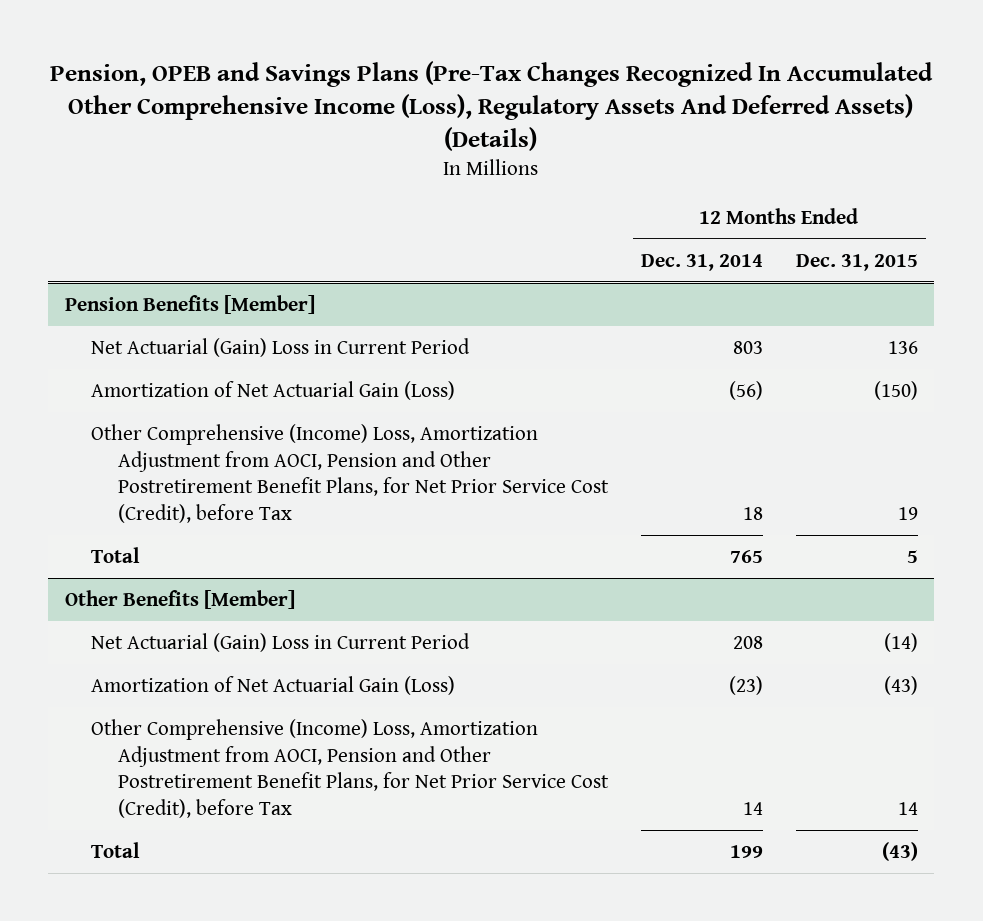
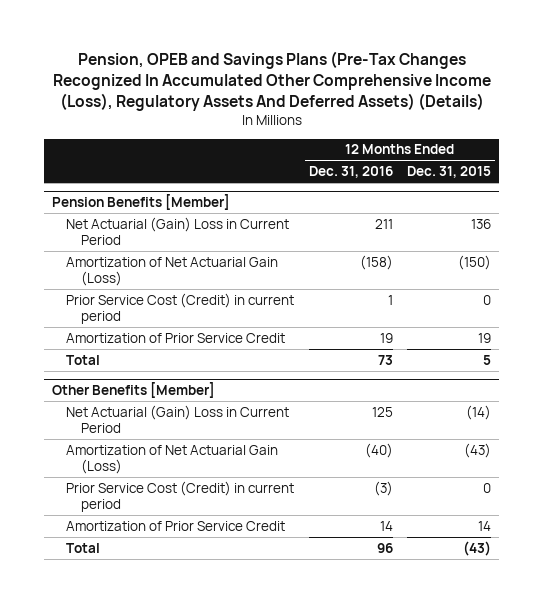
[640,253,763,271] Dec. 31, 2014 -> none
none -> [308,166,393,179] Dec. 31, 2016
none -> [66,292,295,325] Prior Service Cost (Credit) in current period
[91,423,609,523] Other Comprehensive (Income) Loss, Amortization Adjustment from AOCI, Pension and Other Postretirement Benefit Plans, for Net Prior Service Cost (Credit), before Tax -> [66,332,286,343] Amortization of Prior Service Credit
none -> [66,480,295,513] Prior Service Cost (Credit) in current period
[91,718,609,818] Other Comprehensive (Income) Loss, Amortization Adjustment from AOCI, Pension and Other Postretirement Benefit Plans, for Net Prior Service Cost (Credit), before Tax -> [66,520,286,531] Amortization of Prior Service Credit

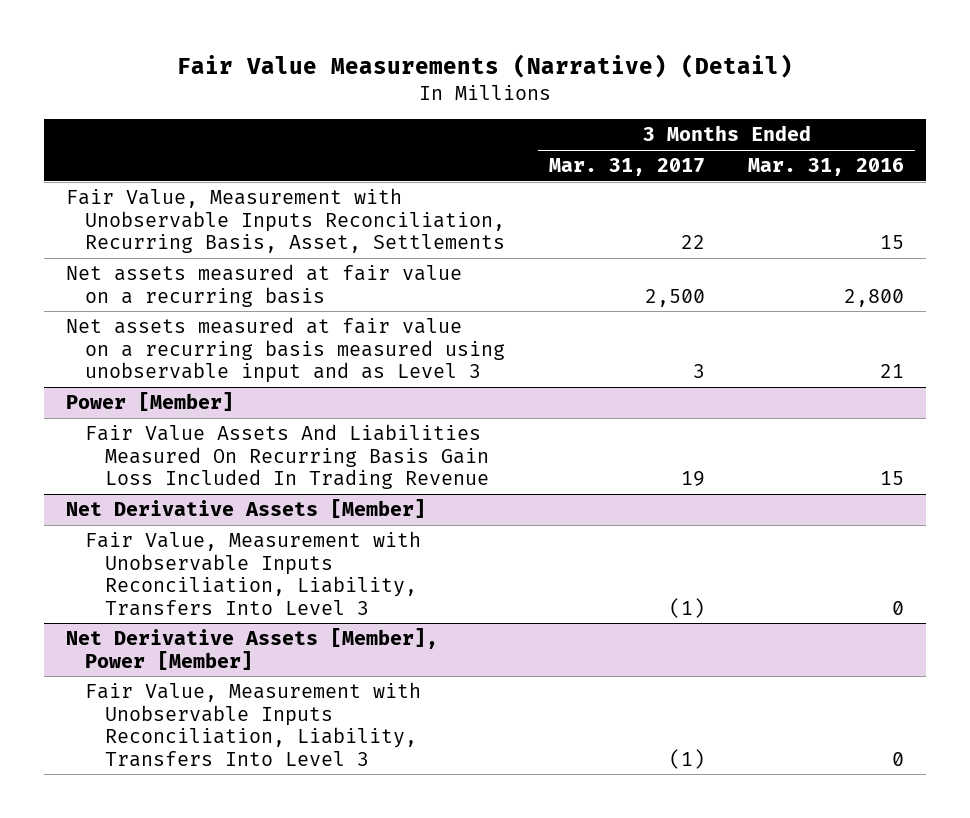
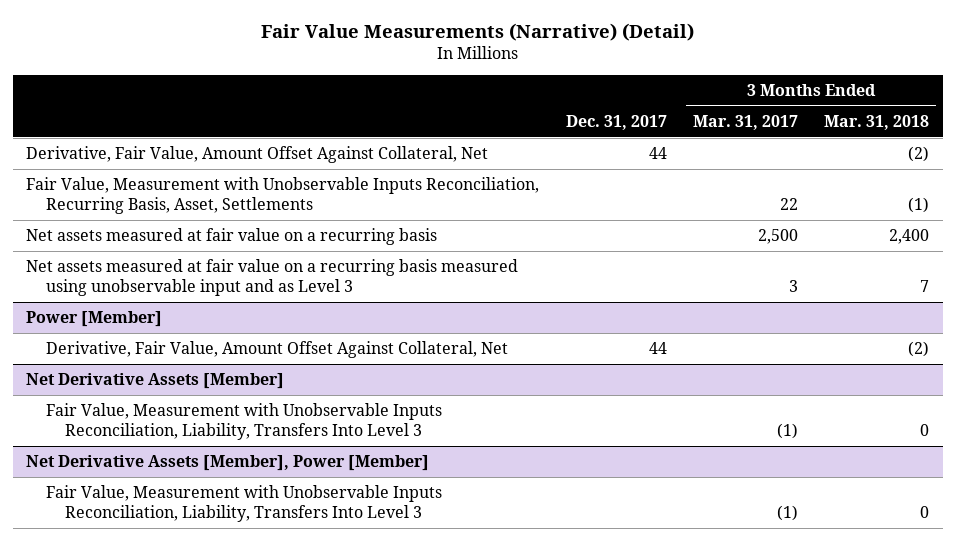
[748,158,905,177] Mar. 31, 2016 -> none
none -> [565,115,667,131] Dec. 31, 2017
none -> [824,115,930,131] Mar. 31, 2018
none -> [26,146,489,164] Derivative, Fair Value, Amount Offset Against Collateral, Net
[85,424,489,490] Fair Value Assets And Liabilities Measured On Recurring Basis Gain Loss Included In Trading Revenue -> none
none -> [45,341,508,359] Derivative, Fair Value, Amount Offset Against Collateral, Net

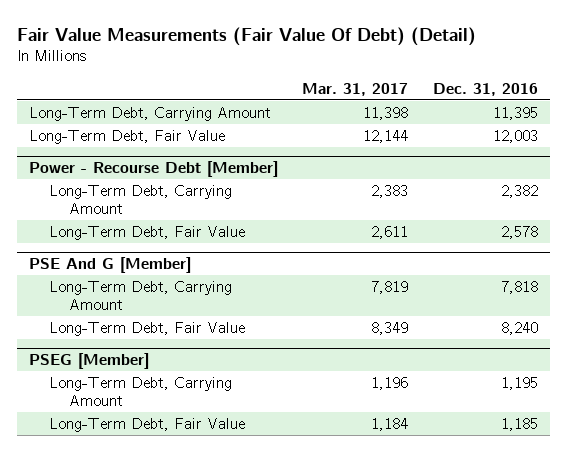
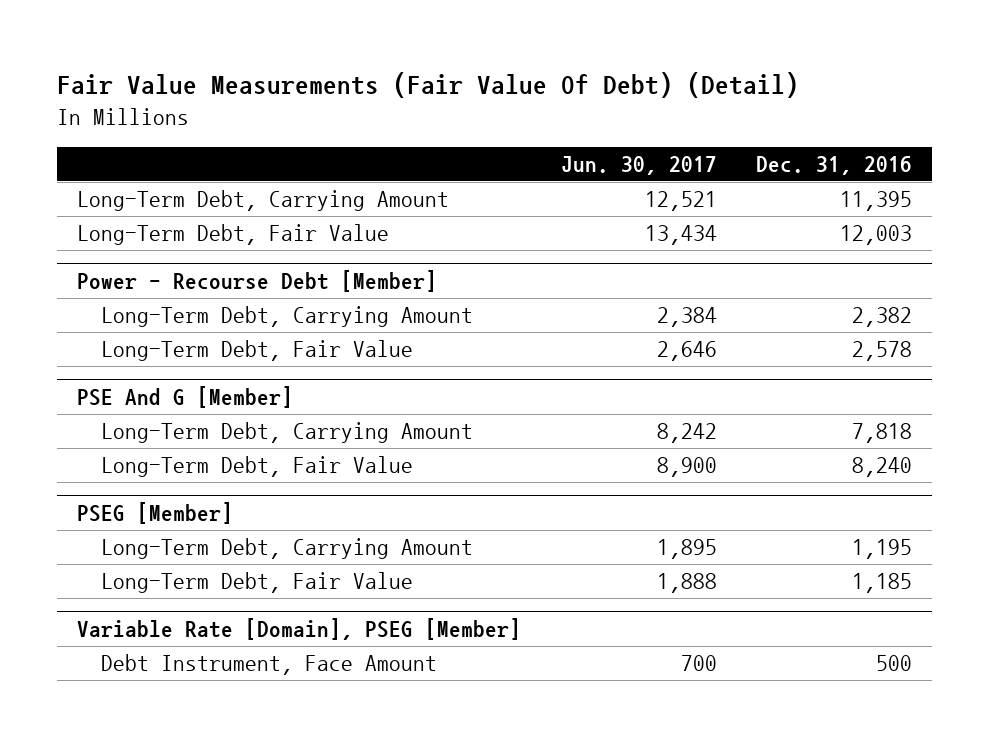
[302,82,409,96] Mar. 31, 2017 -> none
none -> [560,156,717,176] Jun. 30, 2017
none -> [77,618,522,641] Variable Rate [Domain], PSEG [Member]
none -> [100,654,437,676] Debt Instrument, Face Amount

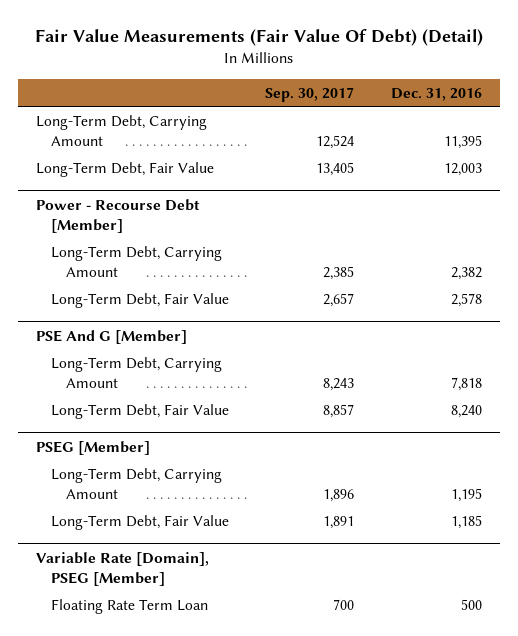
[560,156,717,176] Jun. 30, 2017 -> none
none -> [265,86,355,102] Sep. 30, 2017
[100,654,437,676] Debt Instrument, Face Amount -> [50,598,208,614] Floating Rate Term Loan

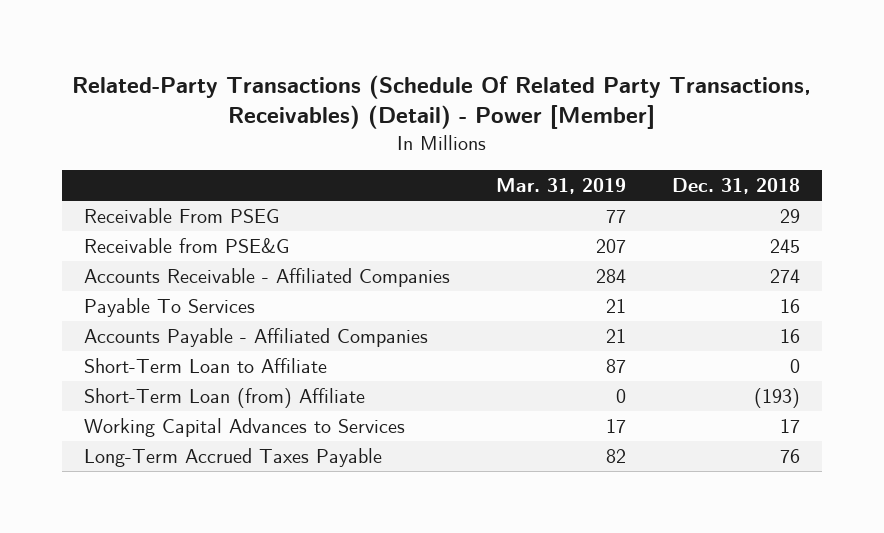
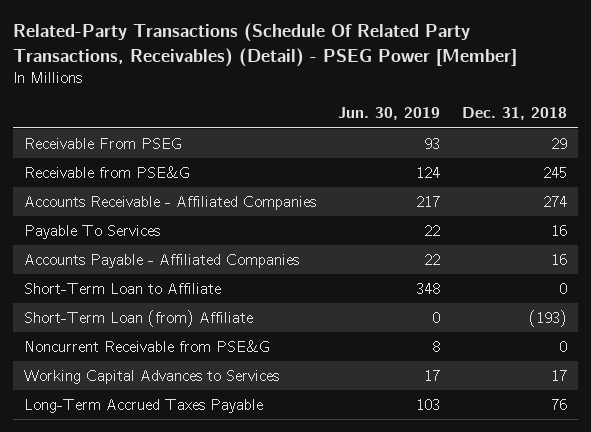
[72,74,812,130] Related-Party Transactions (Schedule Of Related Party Transactions, Receivables) (Detail) - Power [Member] -> [12,23,517,67] Related-Party Transactions (Schedule Of Related Party Transactions, Receivables) (Detail) - PSEG Power [Member]
[496,178,627,195] Mar. 31, 2019 -> none
none -> [338,107,441,121] Jun. 30, 2019
none -> [23,339,270,352] Noncurrent Receivable from PSE&G

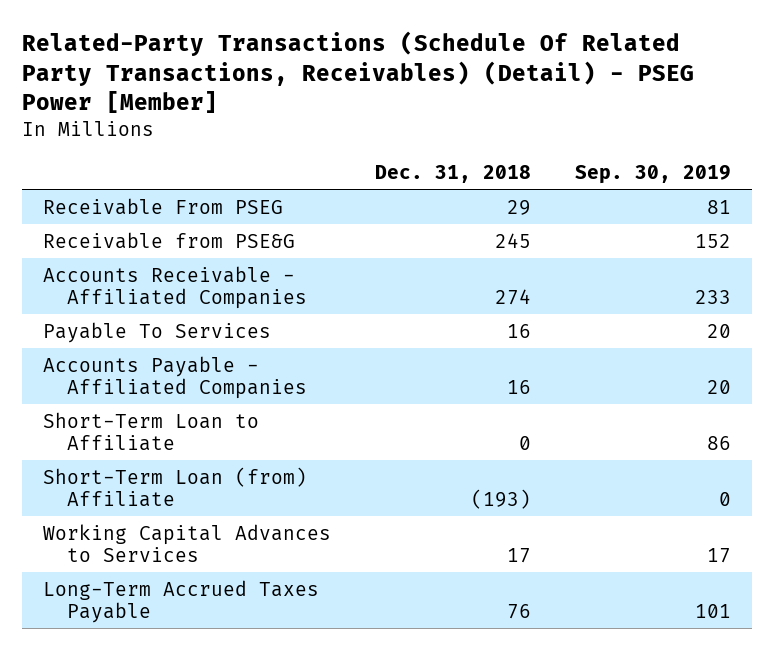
[338,107,441,121] Jun. 30, 2019 -> none
none -> [574,164,731,184] Sep. 30, 2019
[23,339,270,352] Noncurrent Receivable from PSE&G -> none

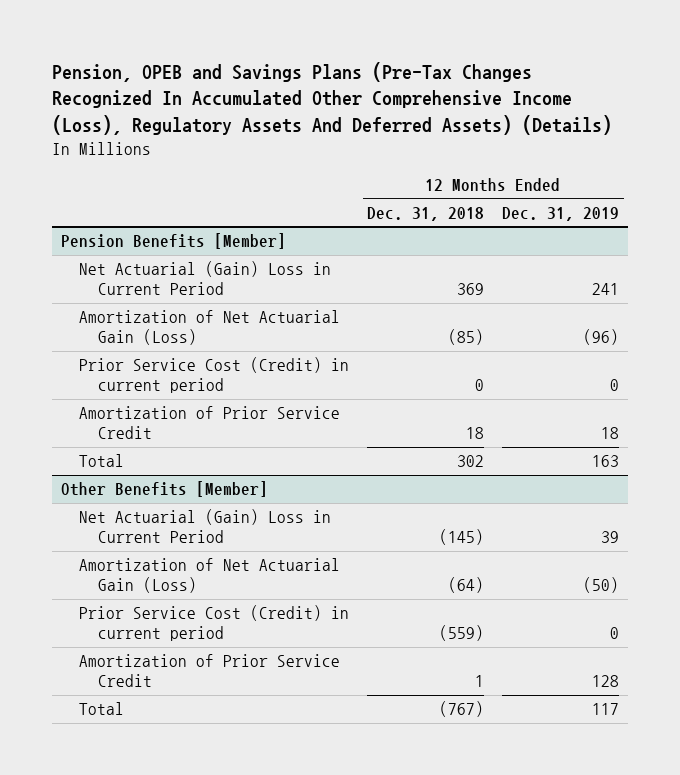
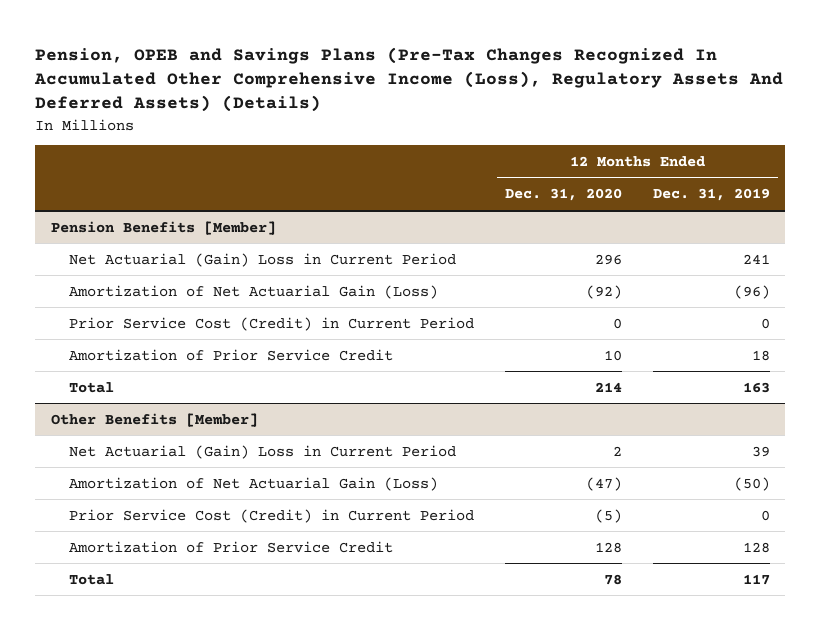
[367,206,485,221] Dec. 31, 2018 -> none
none -> [505,188,623,202] Dec. 31, 2020
[79,357,350,394] Prior Service Cost (Credit) in current period -> [69,316,475,331] Prior Service Cost (Credit) in Current Period
[79,605,350,642] Prior Service Cost (Credit) in current period -> [69,508,475,523] Prior Service Cost (Credit) in Current Period

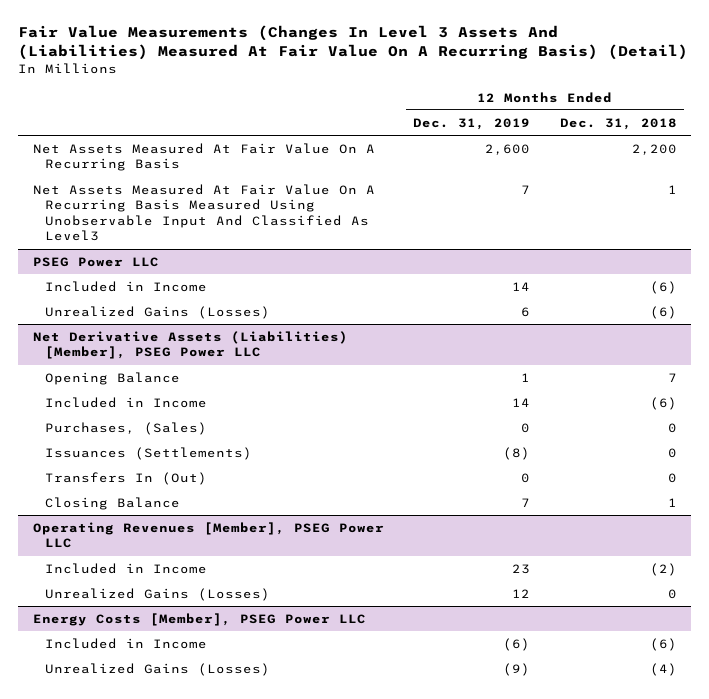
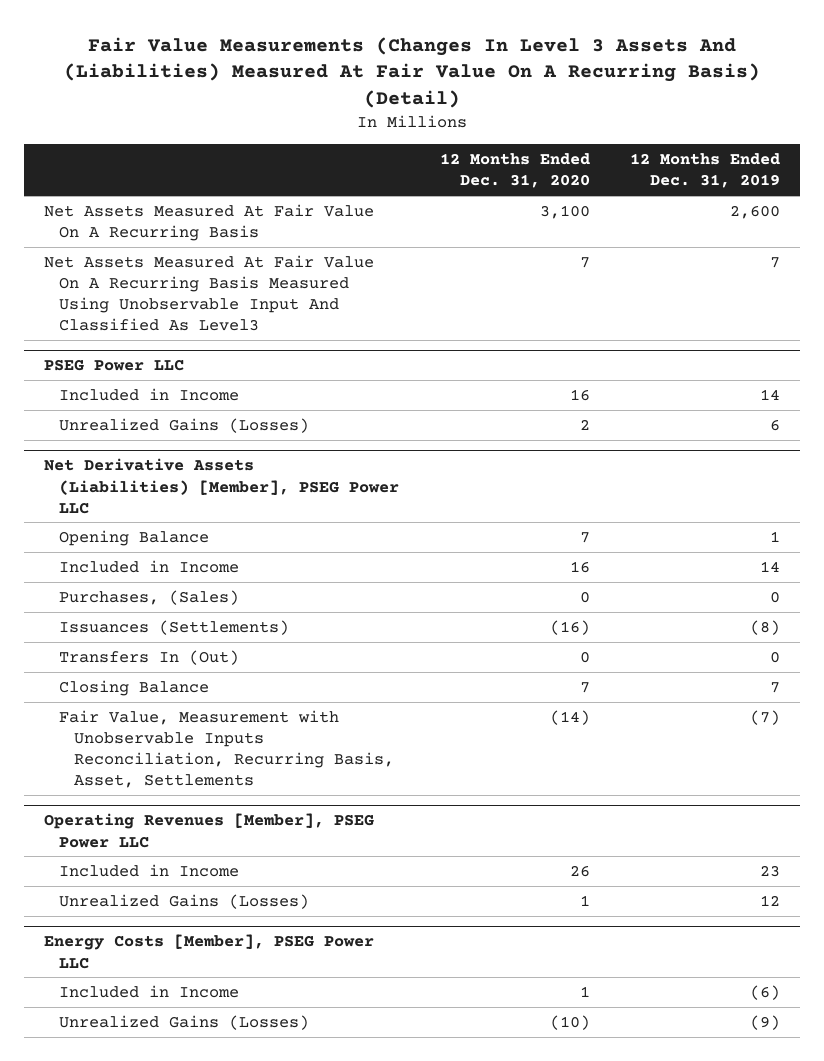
[559,117,677,130] Dec. 31, 2018 -> none
none -> [439,153,590,189] 12 Months Ended Dec. 31, 2020
none -> [59,709,395,789] Fair Value, Measurement with Unobservable Inputs Reconciliation, Recurring Basis, Asset, Settlements

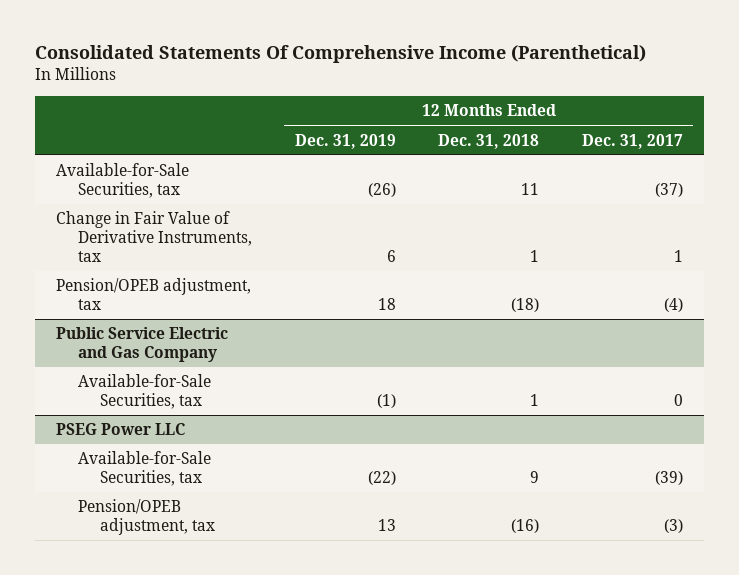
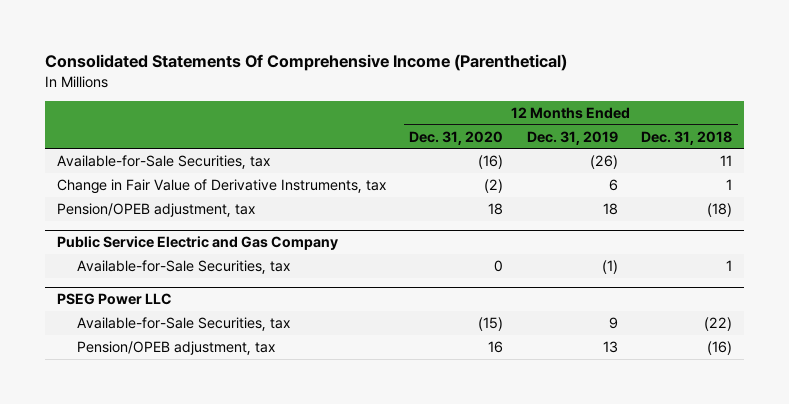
[581,133,683,149] Dec. 31, 2017 -> none
none -> [409,130,504,145] Dec. 31, 2020
[367,471,396,486] (22) -> [608,316,618,329] 9
[530,471,540,484] 9 -> [704,316,733,331] (22)

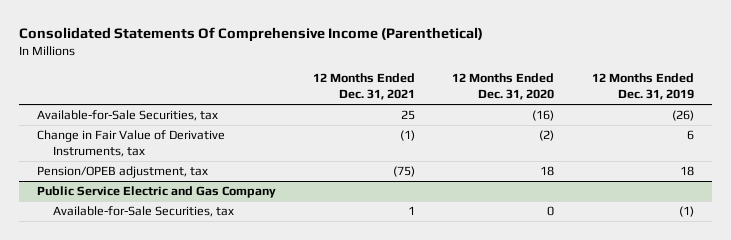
[641,130,733,145] Dec. 31, 2018 -> none
none -> [313,73,416,101] 12 Months Ended Dec. 31, 2021
[56,292,172,305] PSEG Power LLC -> none
[76,316,290,331] Available-for-Sale Securities, tax -> none
[76,340,275,355] Pension/OPEB adjustment, tax -> none

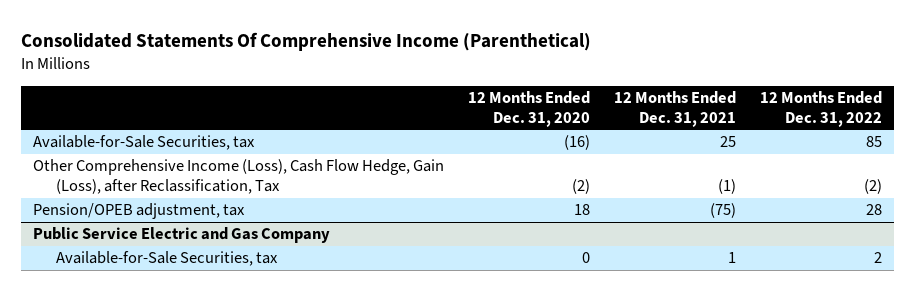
[591,73,694,101] 12 Months Ended Dec. 31, 2019 -> none
none -> [760,91,883,127] 12 Months Ended Dec. 31, 2022
[37,130,226,158] Change in Fair Value of Derivative Instruments, tax -> none
none -> [33,159,445,195] Other Comprehensive Income (Loss), Cash Flow Hedge, Gain (Loss), after Reclassification, Tax

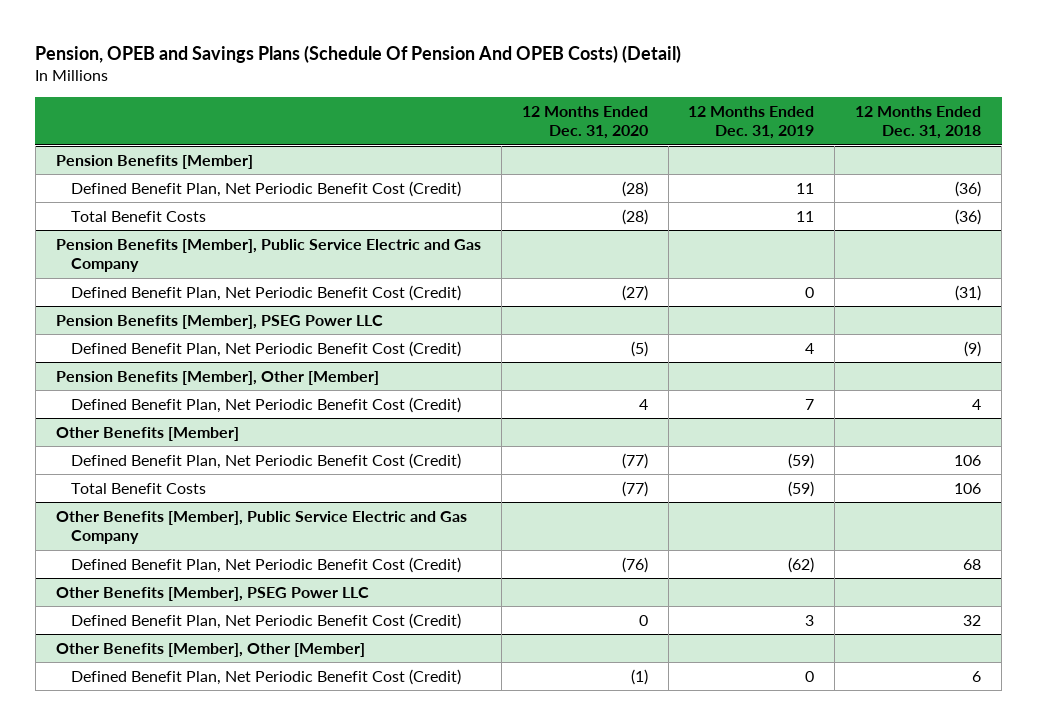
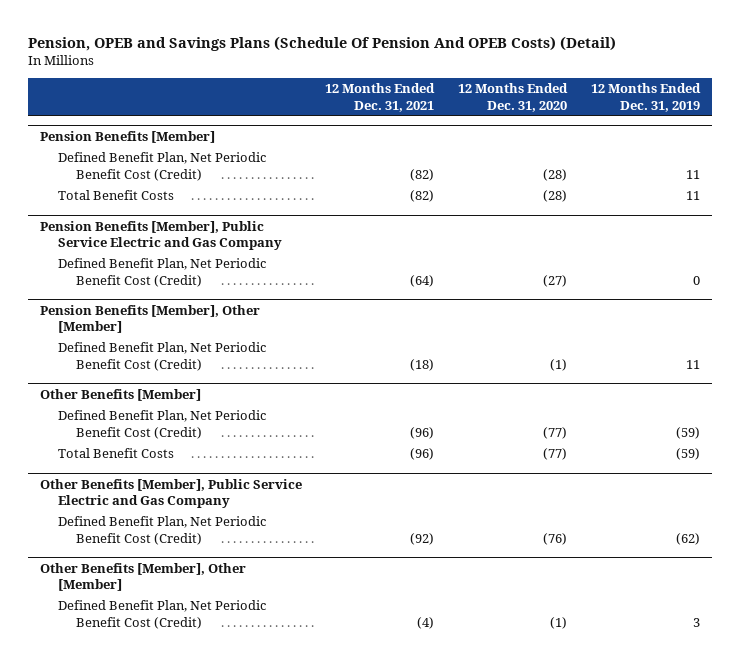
[855,105,982,140] 12 Months Ended Dec. 31, 2018 -> none
none -> [325,83,436,112] 12 Months Ended Dec. 31, 2021
[55,314,383,329] Pension Benefits [Member], PSEG Power LLC -> none
[71,340,462,357] Defined Benefit Plan, Net Periodic Benefit Cost (Credit) -> none
[638,398,648,410] 4 -> [550,358,568,371] (1)
[805,398,815,410] 7 -> [685,359,700,369] 11
[55,586,369,601] Other Benefits [Member], PSEG Power LLC -> none
[71,612,462,629] Defined Benefit Plan, Net Periodic Benefit Cost (Credit) -> none
[805,670,815,682] 0 -> [692,617,700,627] 3

